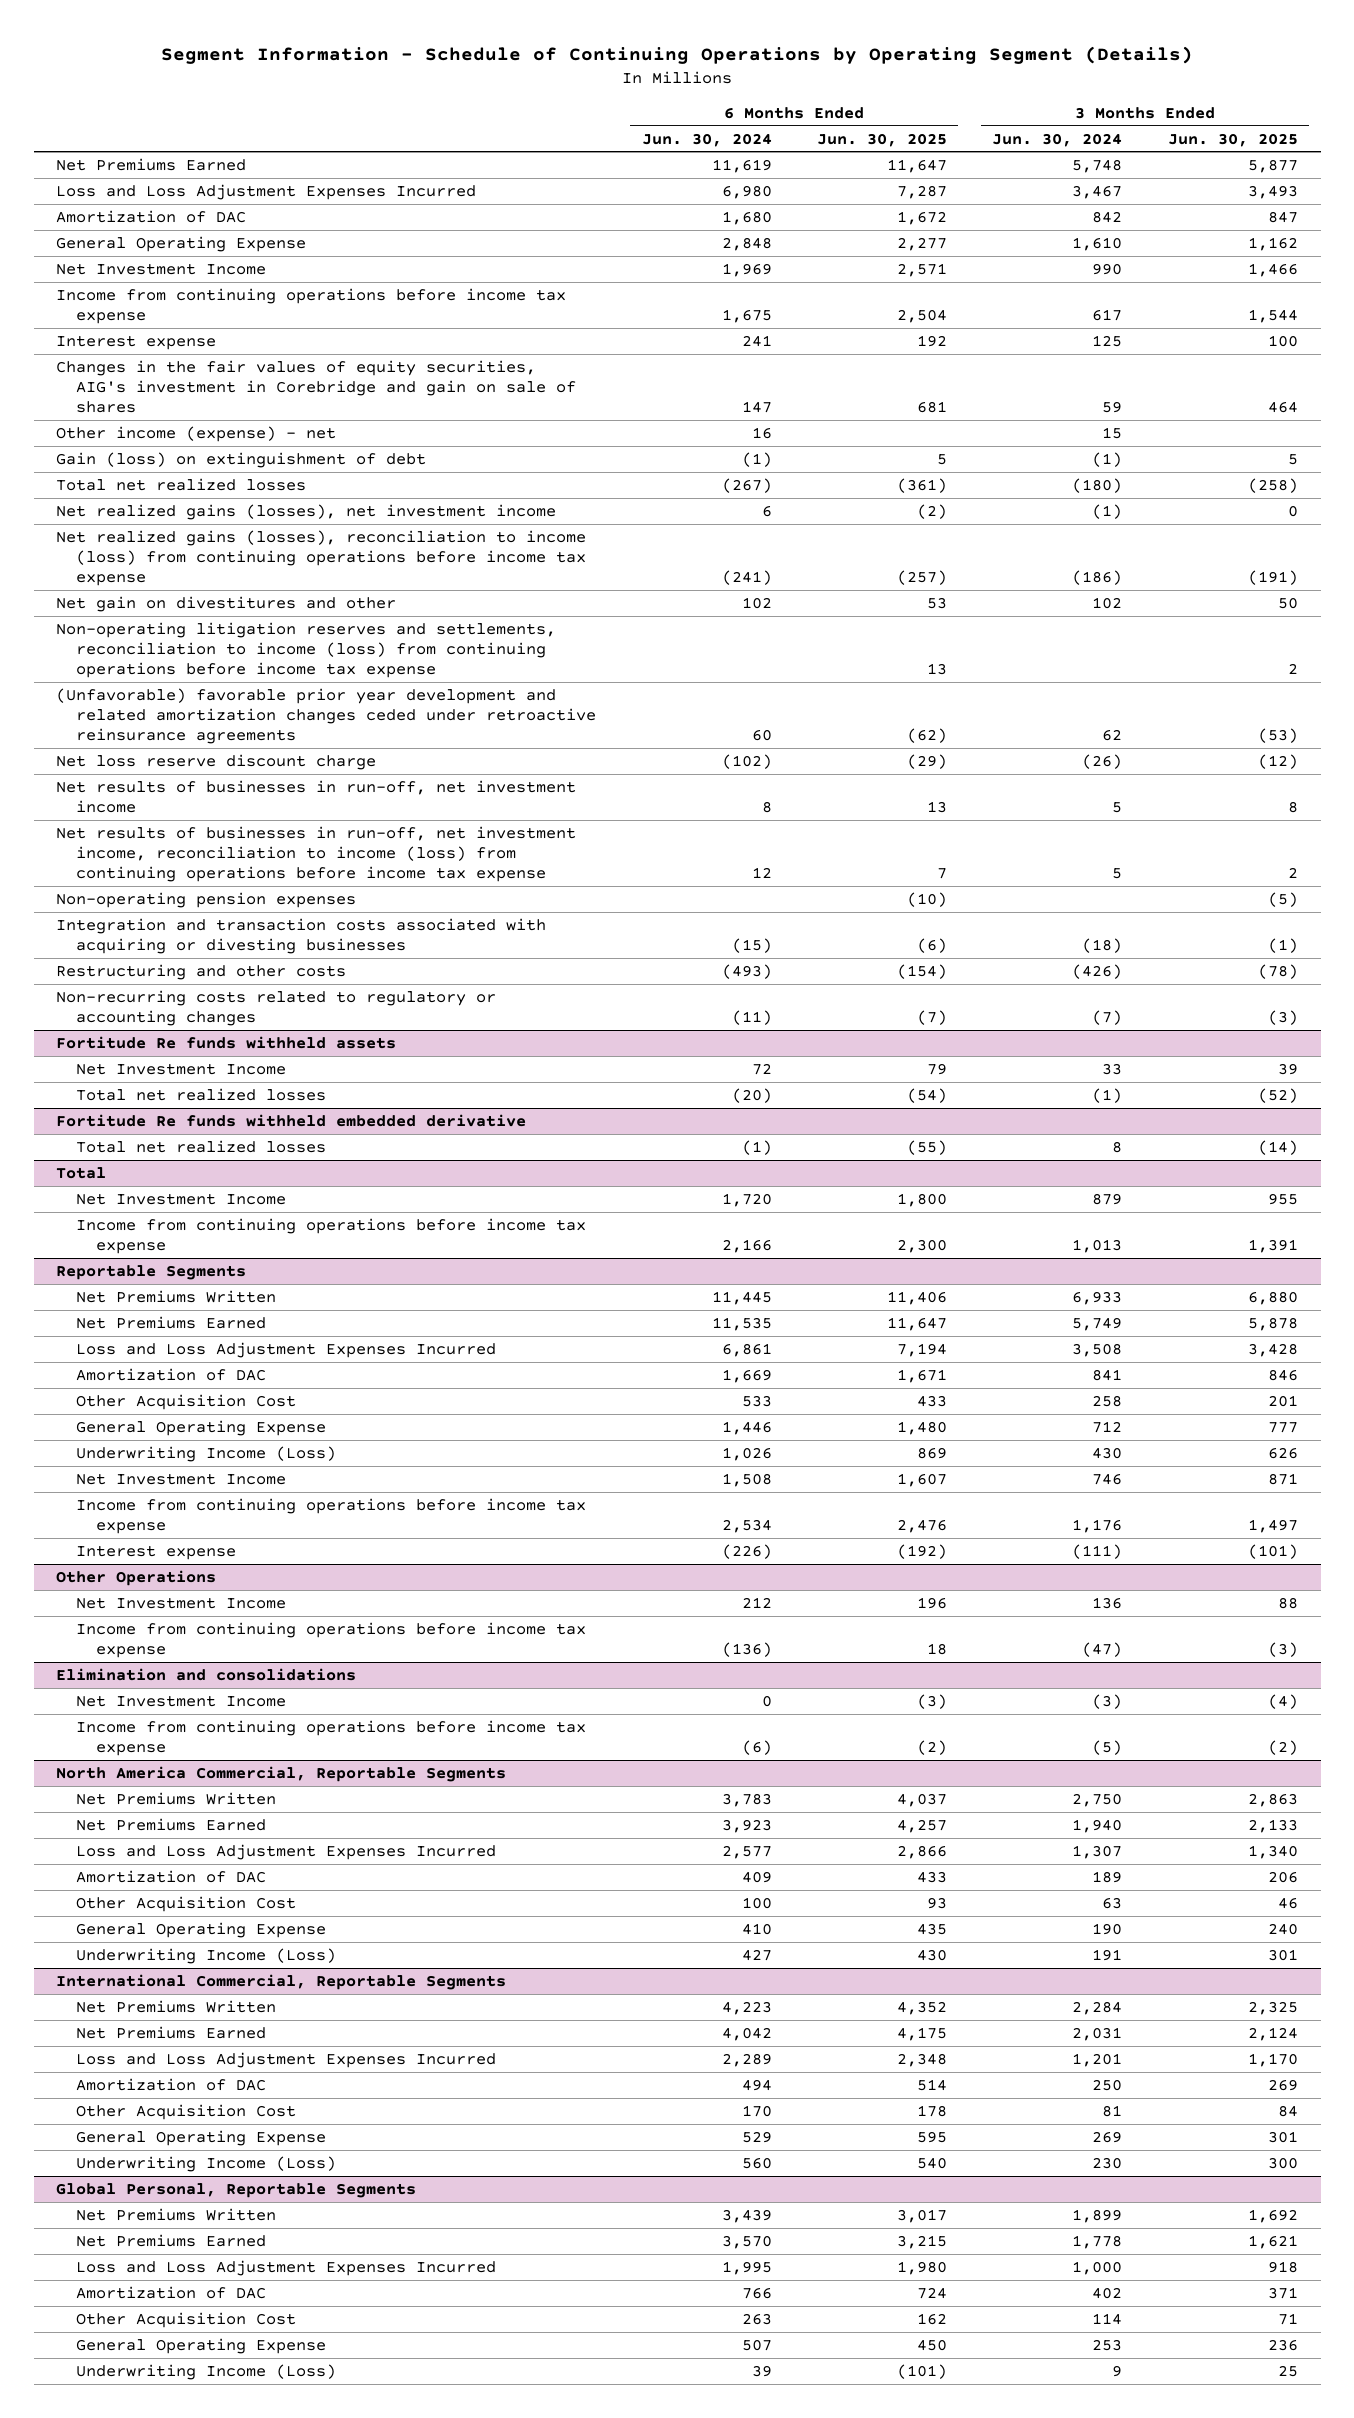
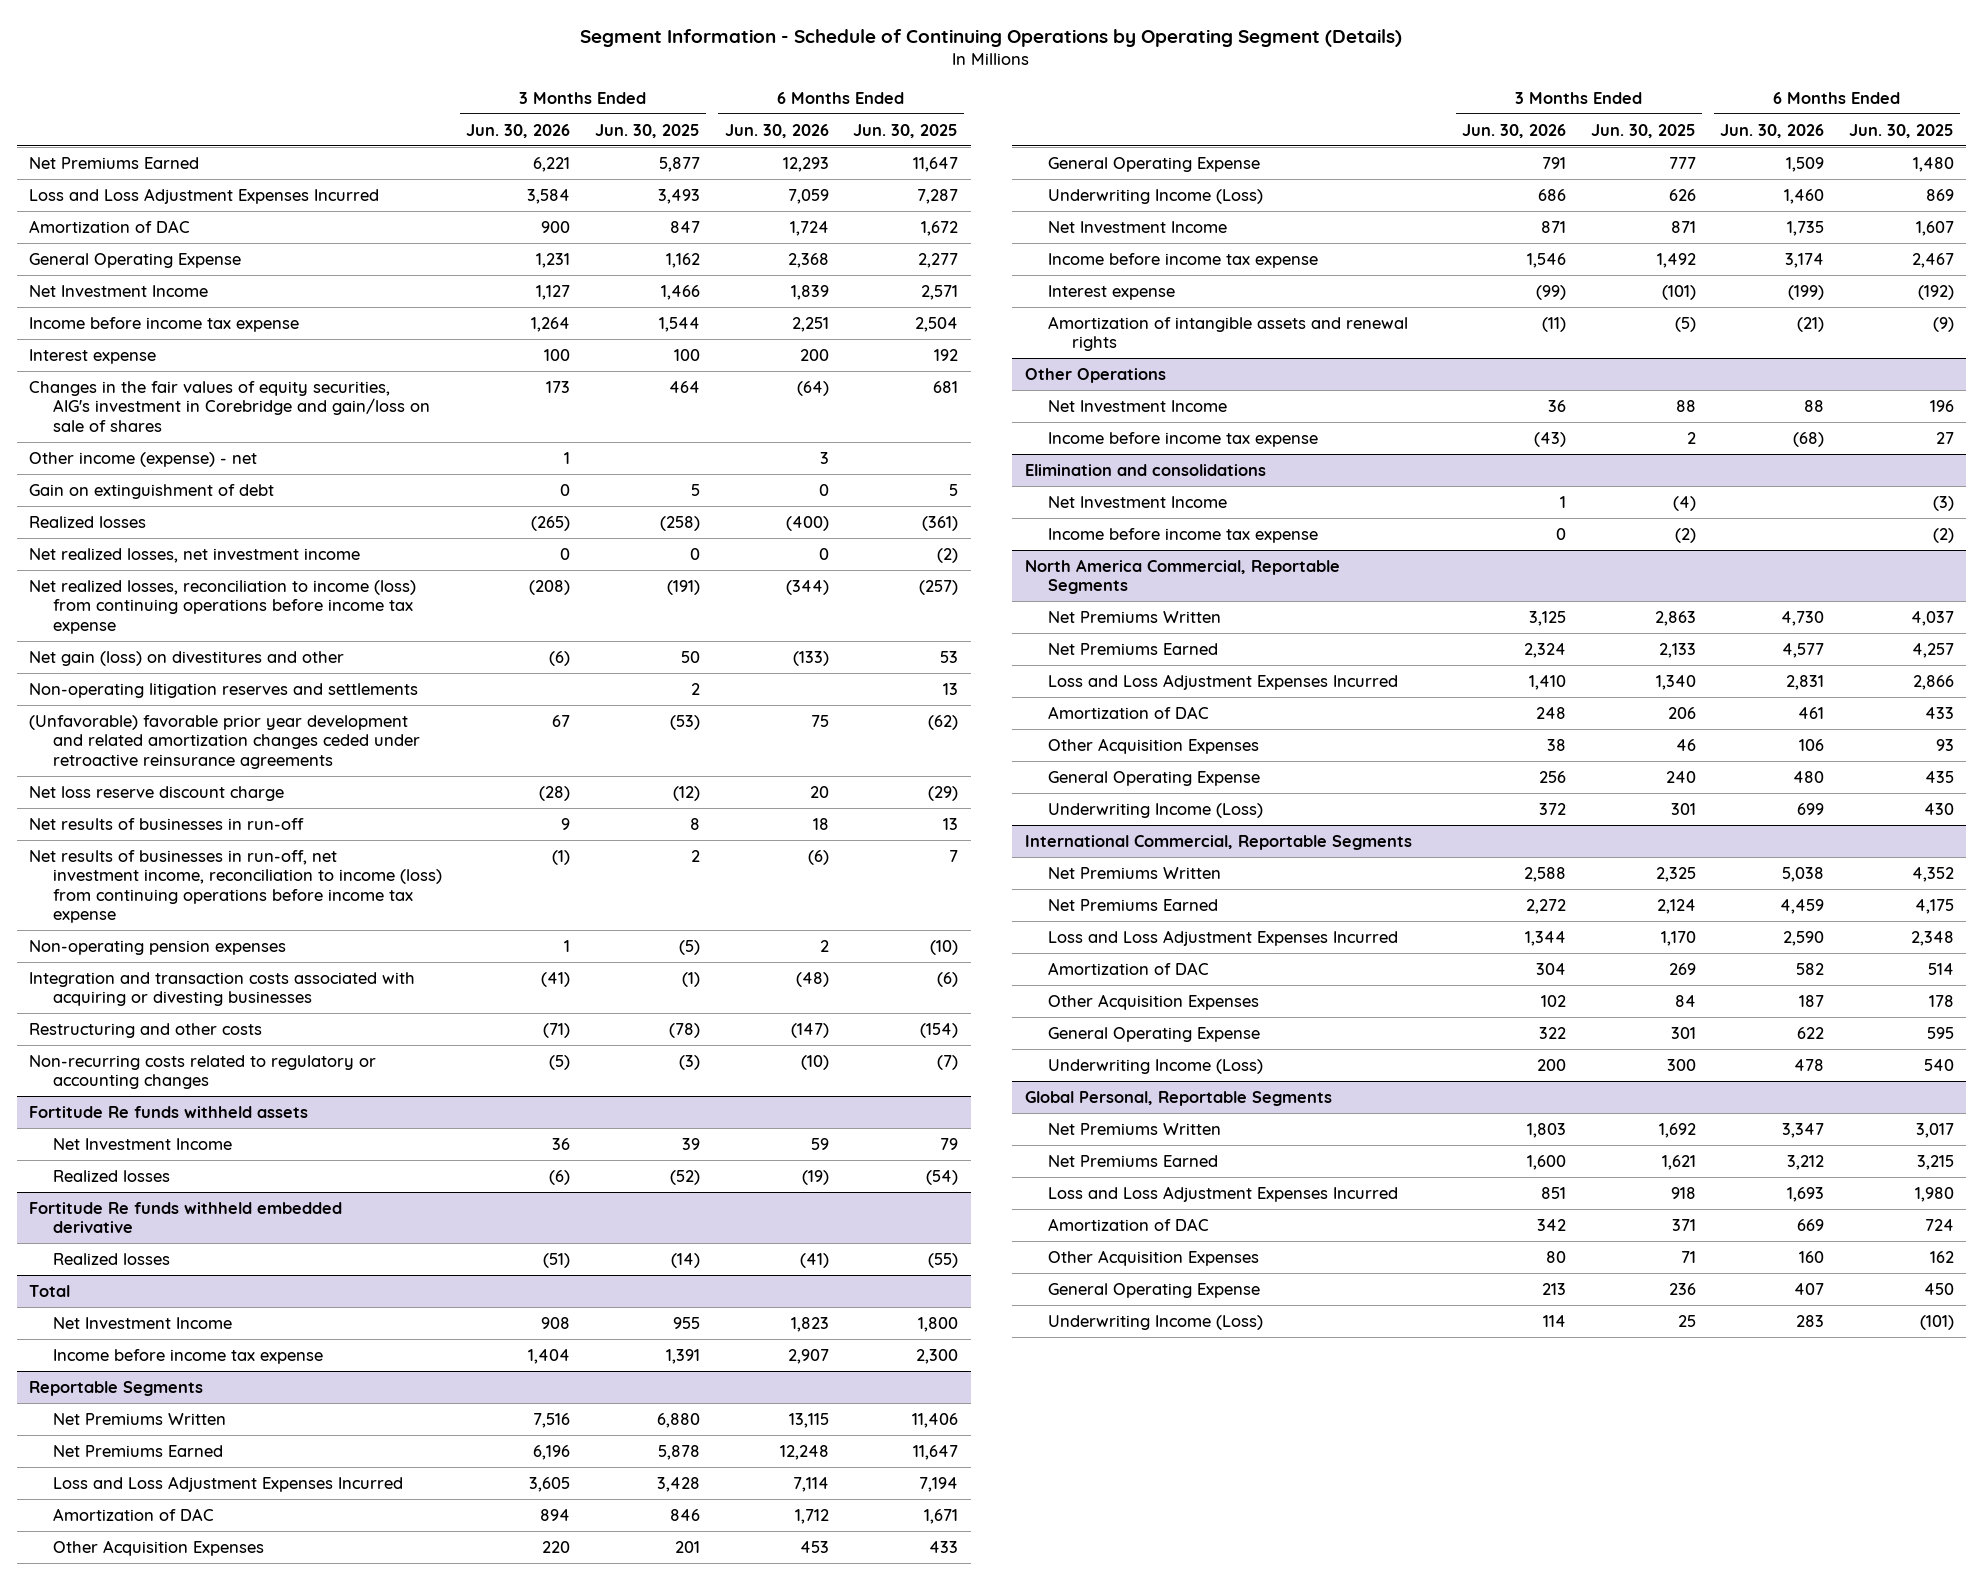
[641,132,772,147] Jun. 30, 2024 -> none
[992,132,1123,147] Jun. 30, 2024 -> none
none -> [466,123,571,138] Jun. 30, 2026
none -> [724,123,829,138] Jun. 30, 2026
[56,287,567,324] Income from continuing operations before income tax expense -> [29,316,300,332] Income before income tax expense
[56,359,577,413] Changes in the fair values of equity securities, AIG's investment in Corebridge and gain on sale of shares -> [29,380,430,432] Changes in the fair values of equity securities, AIG's investment in Corebridge and gain/loss on sale of shares
[56,451,427,468] Gain (loss) on extinguishment of debt -> [29,483,275,499] Gain on extinguishment of debt
[56,477,307,491] Total net realized losses -> [29,515,147,528] Realized losses
[56,503,557,520] Net realized gains (losses), net investment income -> [29,547,361,563] Net realized losses, net investment income
[56,529,587,586] Net realized gains (losses), reconciliation to income (loss) from continuing operations before income tax expense -> [29,579,417,634] Net realized losses, reconciliation to income (loss) from continuing operations before income tax expense
[56,595,397,612] Net gain on divestitures and other -> [29,650,345,666] Net gain (loss) on divestitures and other
[56,621,557,678] Non-operating litigation reserves and settlements, reconciliation to income (loss) from continuing operations before income tax expense -> [29,682,419,698] Non-operating litigation reserves and settlements
[56,779,577,813] Net results of businesses in run-off, net investment income -> [29,817,305,830] Net results of businesses in run-off
[76,1087,327,1101] Total net realized losses -> [52,1169,170,1182] Realized losses
[76,1139,327,1153] Total net realized losses -> [52,1252,170,1265] Realized losses
[76,1217,587,1254] Income from continuing operations before income tax expense -> [52,1348,323,1364] Income before income tax expense
[76,1393,297,1410] Other Acquisition Cost -> [52,1539,264,1556] Other Acquisition Expenses
[76,1497,587,1534] Income from continuing operations before income tax expense -> [1048,252,1319,268] Income before income tax expense
[896,1518,947,1533] 2,476 -> [1911,252,1954,268] 2,467
[1247,1518,1298,1533] 1,497 -> [1656,252,1696,268] 1,492
none -> [1048,315,1409,352] Amortization of intangible assets and renewal rights
[76,1621,587,1658] Income from continuing operations before income tax expense -> [1048,431,1319,447] Income before income tax expense
[926,1642,947,1655] 18 -> [1935,431,1954,444] 27
[1267,1641,1298,1657] (3) -> [1686,431,1696,444] 2
[76,1719,587,1756] Income from continuing operations before income tax expense -> [1048,527,1319,543] Income before income tax expense
[76,1895,297,1912] Other Acquisition Cost -> [1048,737,1260,754] Other Acquisition Expenses
[76,2103,297,2120] Other Acquisition Cost -> [1048,993,1260,1010] Other Acquisition Expenses
[76,2311,297,2328] Other Acquisition Cost -> [1048,1249,1260,1266] Other Acquisition Expenses

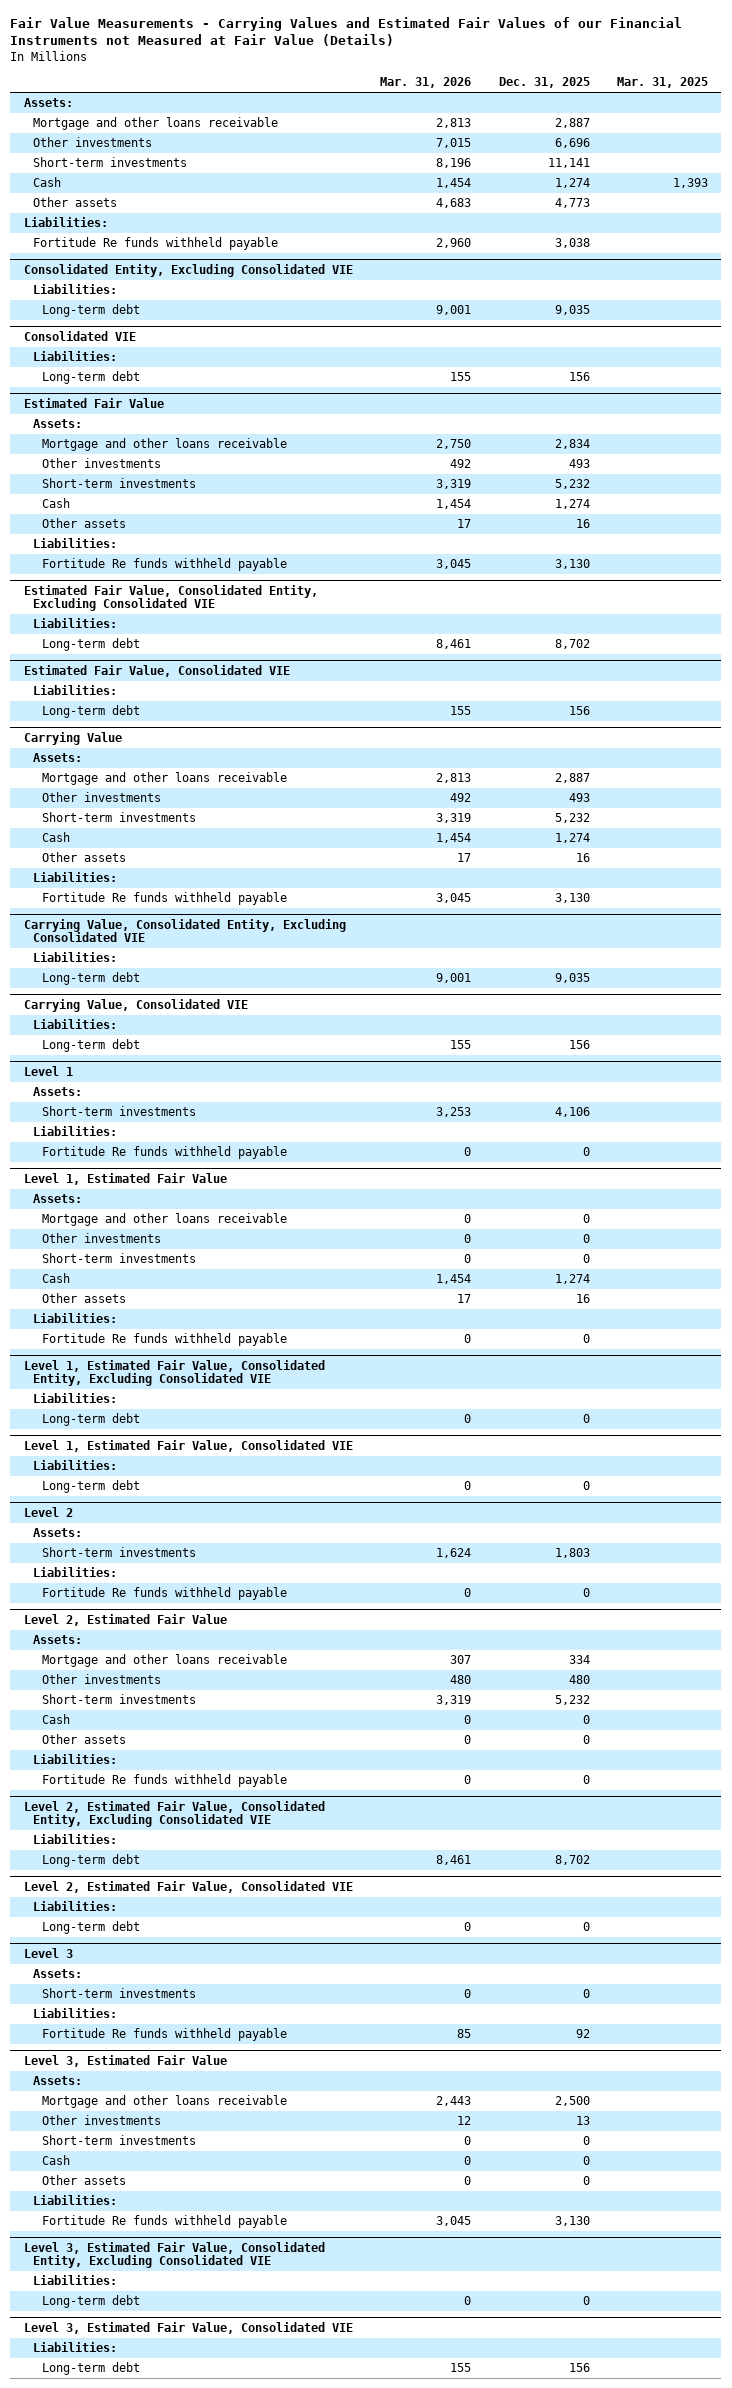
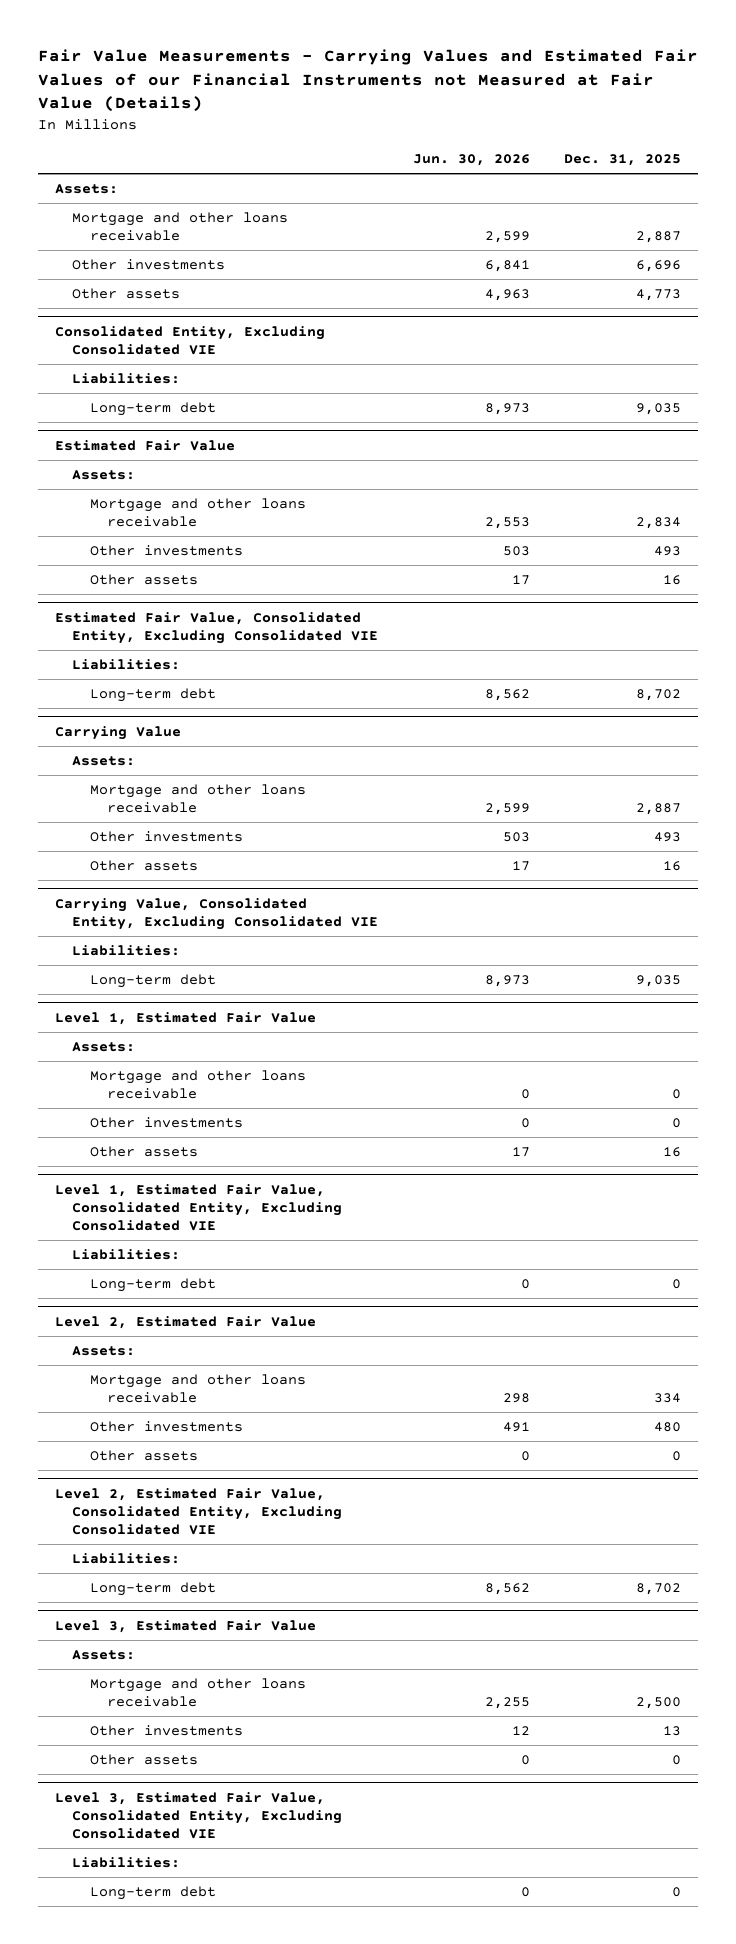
[380,77,472,89] Mar. 31, 2026 -> none
[616,77,708,89] Mar. 31, 2025 -> none
none -> [412,154,530,167] Jun. 30, 2026
[32,157,187,168] Short-term investments -> none
[32,177,61,188] Cash -> none
[24,217,109,228] Liabilities: -> none
[32,237,278,251] Fortitude Re funds withheld payable -> none
[24,330,137,341] Consolidated VIE -> none
[32,351,117,362] Liabilities: -> none
[41,371,140,385] Long-term debt -> none
[41,478,196,489] Short-term investments -> none
[41,498,70,509] Cash -> none
[32,538,117,549] Liabilities: -> none
[41,558,287,572] Fortitude Re funds withheld payable -> none
[24,664,291,677] Estimated Fair Value, Consolidated VIE -> none
[32,685,117,696] Liabilities: -> none
[41,705,140,719] Long-term debt -> none
[41,812,196,823] Short-term investments -> none
[41,832,70,843] Cash -> none
[32,872,117,883] Liabilities: -> none
[41,892,287,906] Fortitude Re funds withheld payable -> none
[24,998,249,1012] Carrying Value, Consolidated VIE -> none
[32,1019,117,1030] Liabilities: -> none
[41,1039,140,1053] Long-term debt -> none
[24,1065,74,1076] Level 1 -> none
[32,1087,82,1097] Assets: -> none
[41,1106,196,1117] Short-term investments -> none
[32,1126,117,1137] Liabilities: -> none
[41,1146,287,1160] Fortitude Re funds withheld payable -> none
[41,1253,196,1264] Short-term investments -> none
[41,1273,70,1284] Cash -> none
[32,1313,117,1324] Liabilities: -> none
[41,1333,287,1347] Fortitude Re funds withheld payable -> none
[24,1439,354,1452] Level 1, Estimated Fair Value, Consolidated VIE -> none
[32,1460,117,1471] Liabilities: -> none
[41,1480,140,1494] Long-term debt -> none
[24,1506,74,1517] Level 2 -> none
[32,1528,82,1538] Assets: -> none
[41,1547,196,1558] Short-term investments -> none
[32,1567,117,1578] Liabilities: -> none
[41,1587,287,1601] Fortitude Re funds withheld payable -> none
[41,1694,196,1705] Short-term investments -> none
[41,1714,70,1725] Cash -> none
[32,1754,117,1765] Liabilities: -> none
[41,1774,287,1788] Fortitude Re funds withheld payable -> none
[24,1880,354,1893] Level 2, Estimated Fair Value, Consolidated VIE -> none
[32,1901,117,1912] Liabilities: -> none
[41,1921,140,1935] Long-term debt -> none
[24,1947,74,1958] Level 3 -> none
[32,1969,82,1979] Assets: -> none
[41,1988,196,1999] Short-term investments -> none
[32,2008,117,2019] Liabilities: -> none
[41,2028,287,2042] Fortitude Re funds withheld payable -> none
[41,2135,196,2146] Short-term investments -> none
[41,2155,70,2166] Cash -> none
[32,2195,117,2206] Liabilities: -> none
[41,2215,287,2229] Fortitude Re funds withheld payable -> none
[24,2321,354,2334] Level 3, Estimated Fair Value, Consolidated VIE -> none
[32,2342,117,2353] Liabilities: -> none
[41,2362,140,2376] Long-term debt -> none

